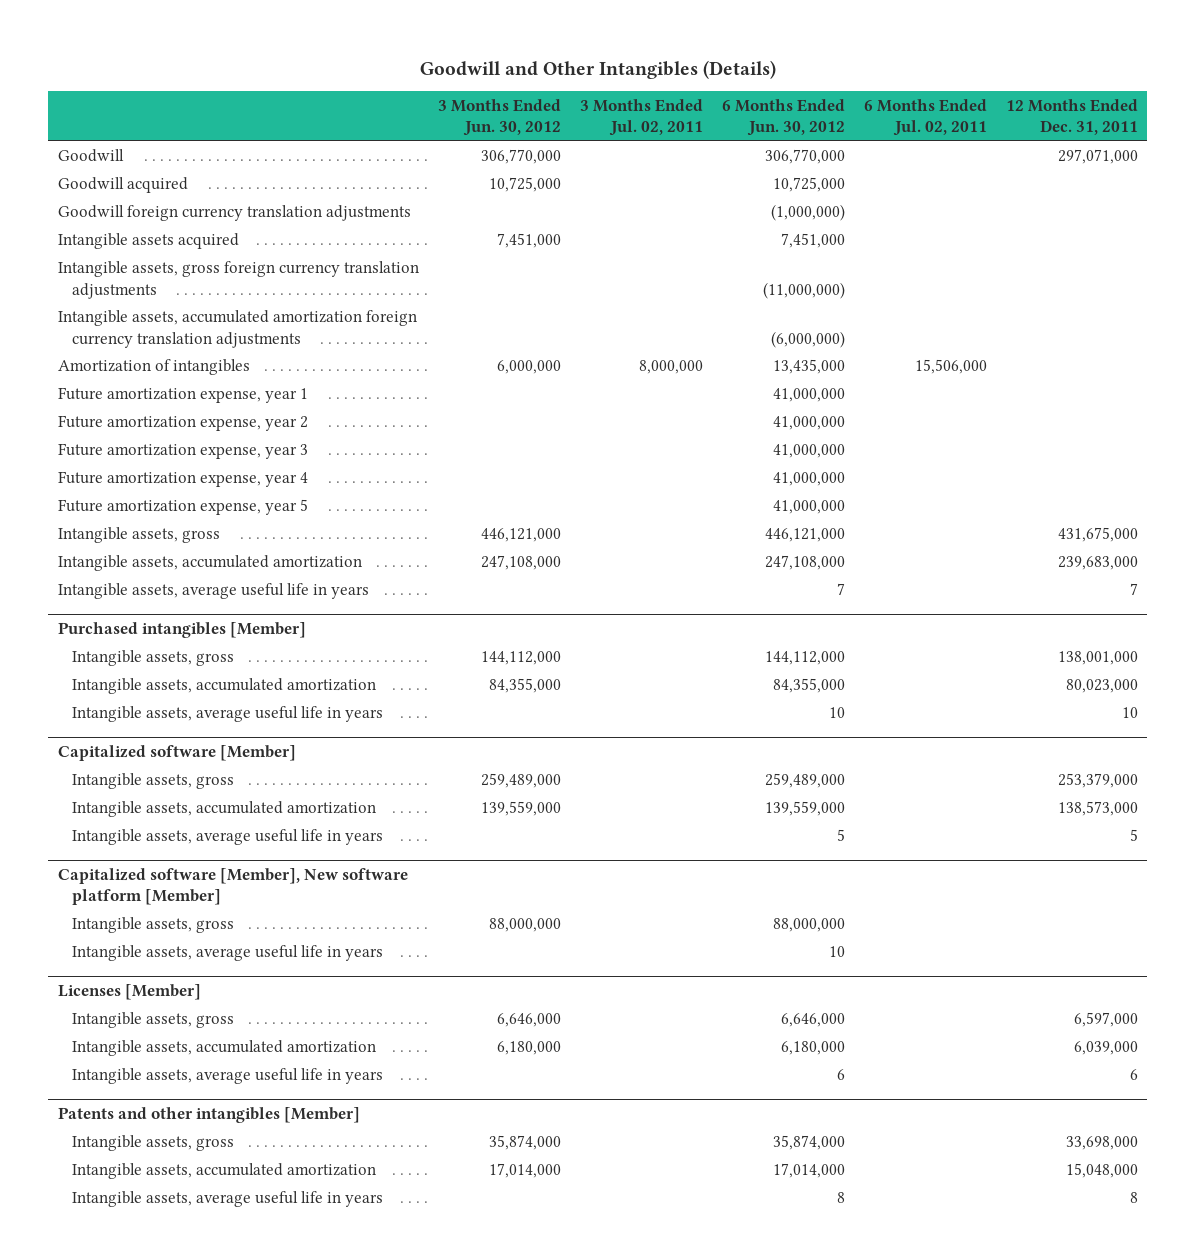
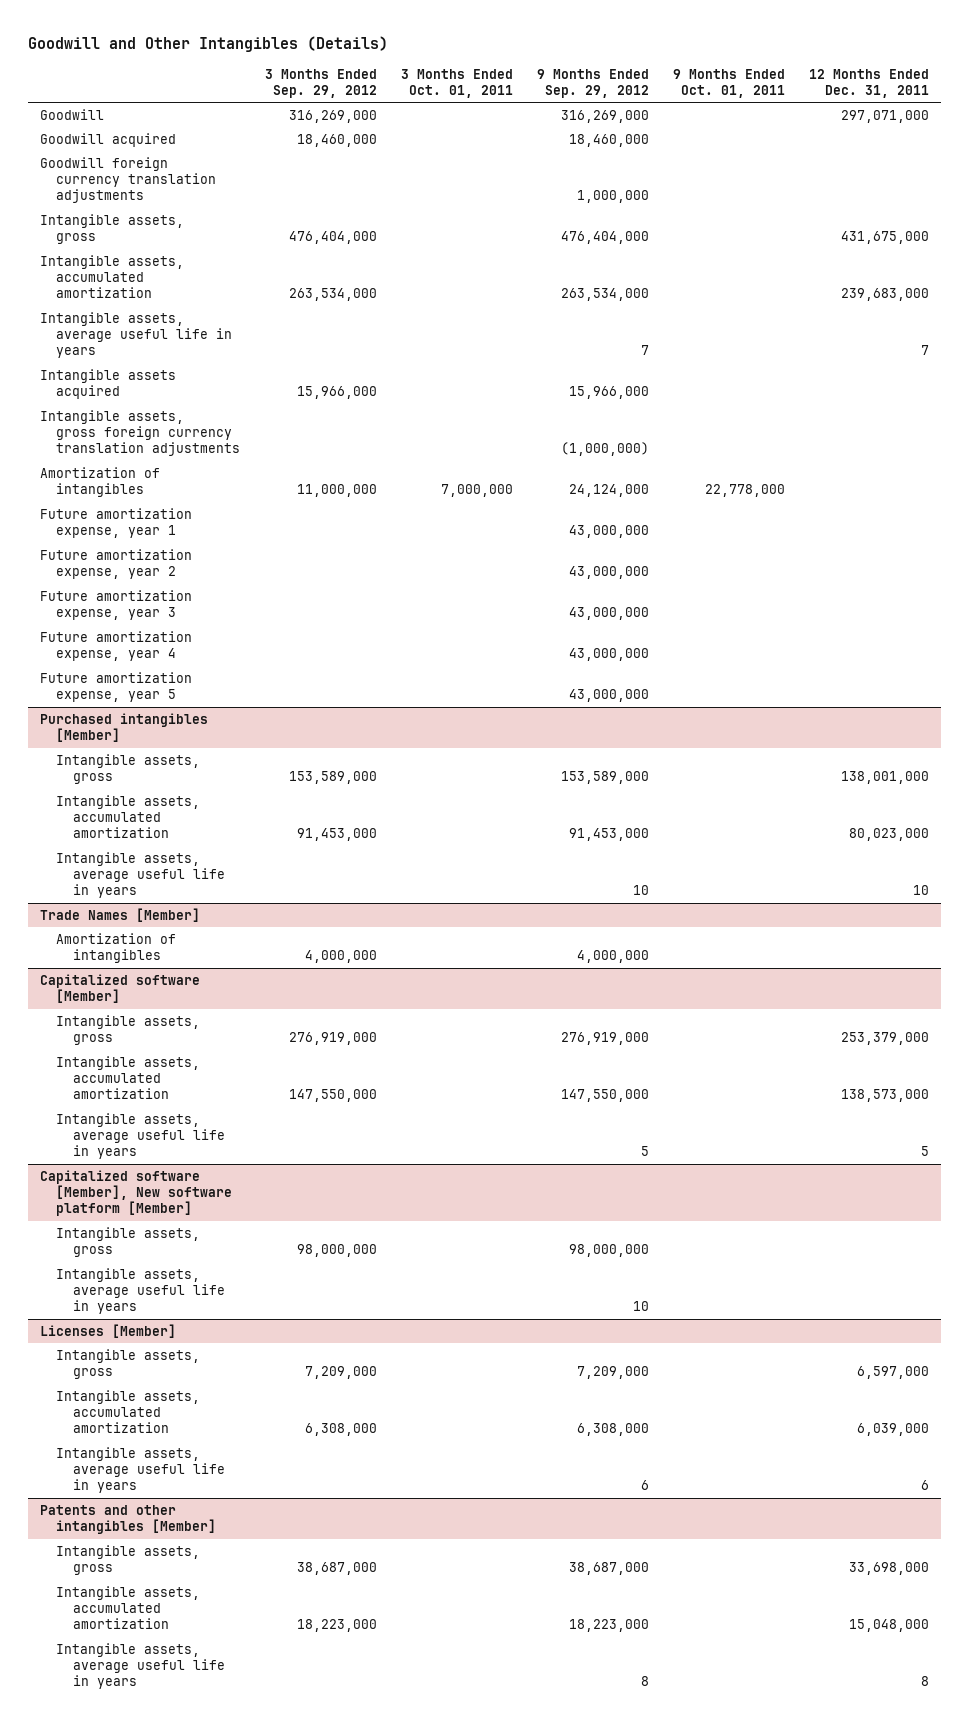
[437,98,561,137] 3 Months Ended Jun. 30, 2012 -> none
[579,98,703,137] 3 Months Ended Jul. 02, 2011 -> none
[721,98,845,137] 6 Months Ended Jun. 30, 2012 -> none
[863,98,987,137] 6 Months Ended Jul. 02, 2011 -> none
none -> [264,68,377,98] 3 Months Ended Sep. 29, 2012
none -> [400,68,513,98] 3 Months Ended Oct. 01, 2011
none -> [536,68,649,98] 9 Months Ended Sep. 29, 2012
none -> [672,68,785,98] 9 Months Ended Oct. 01, 2011
[57,527,220,544] Intangible assets, gross -> [40,214,185,245] Intangible assets, gross
[57,555,362,572] Intangible assets, accumulated amortization -> [40,255,185,299] Intangible assets, accumulated amortization
[57,583,369,600] Intangible assets, average useful life in years -> [40,312,233,359] Intangible assets, average useful life in years
[57,310,417,348] Intangible assets, accumulated amortization foreign currency translation adjustments -> none
none -> [40,908,201,923] Trade Names [Member]
none -> [56,933,177,964] Amortization of intangibles

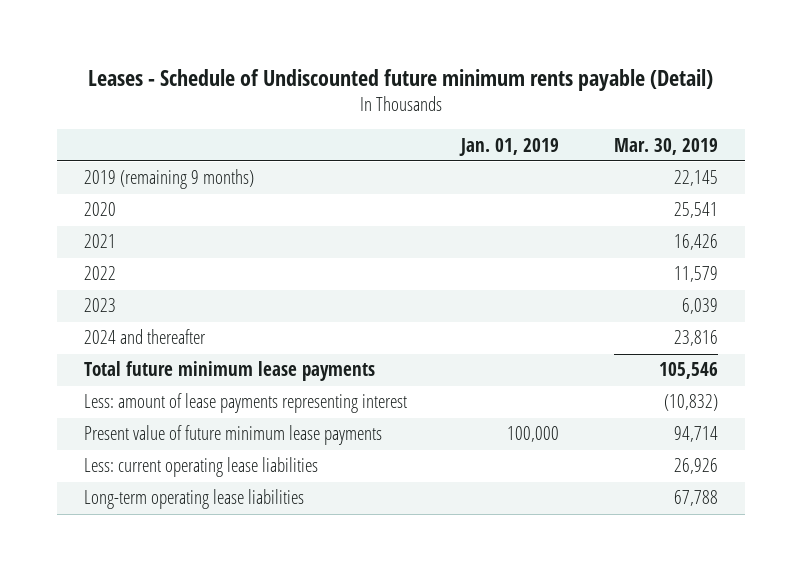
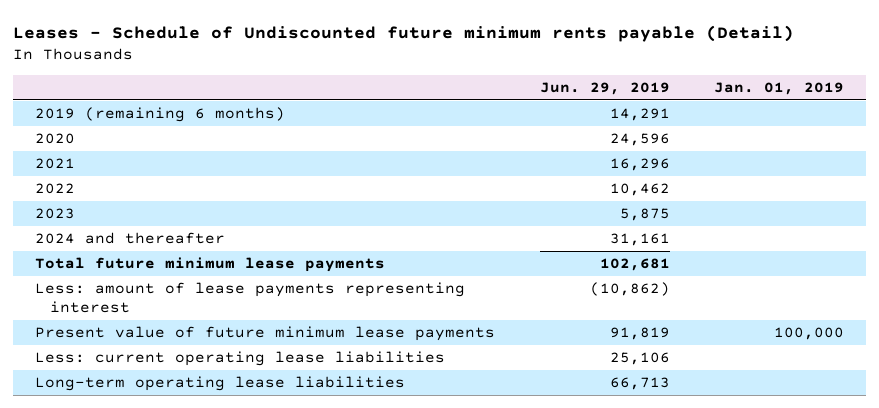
[613,137,718,155] Mar. 30, 2019 -> none
none -> [539,82,670,96] Jun. 29, 2019
[84,169,255,190] 2019 (remaining 9 months) -> [35,107,286,123] 2019 (remaining 6 months)

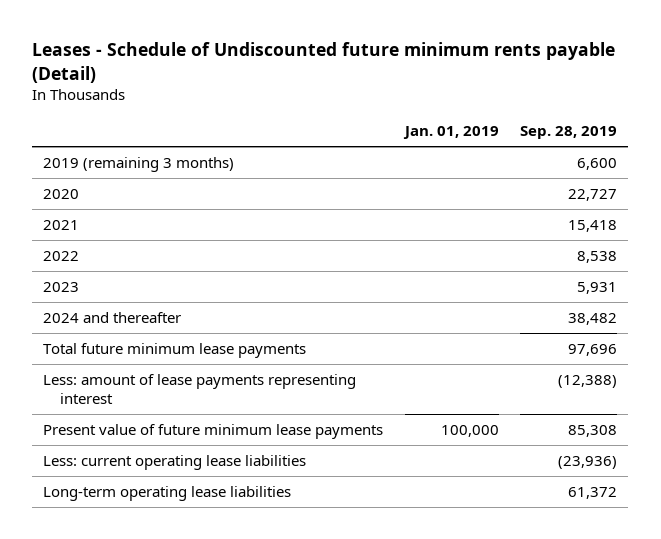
[539,82,670,96] Jun. 29, 2019 -> none
none -> [520,126,618,140] Sep. 28, 2019
[35,107,286,123] 2019 (remaining 6 months) -> [43,156,235,172] 2019 (remaining 3 months)

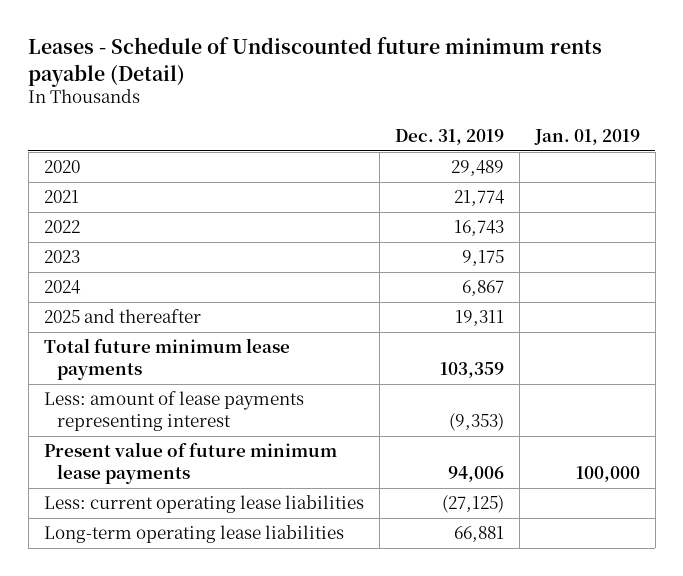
[520,126,618,140] Sep. 28, 2019 -> none
none -> [394,128,504,145] Dec. 31, 2019
[43,156,235,172] 2019 (remaining 3 months) -> none
none -> [43,280,81,295] 2024
[43,311,182,323] 2024 and thereafter -> [43,309,201,324] 2025 and thereafter

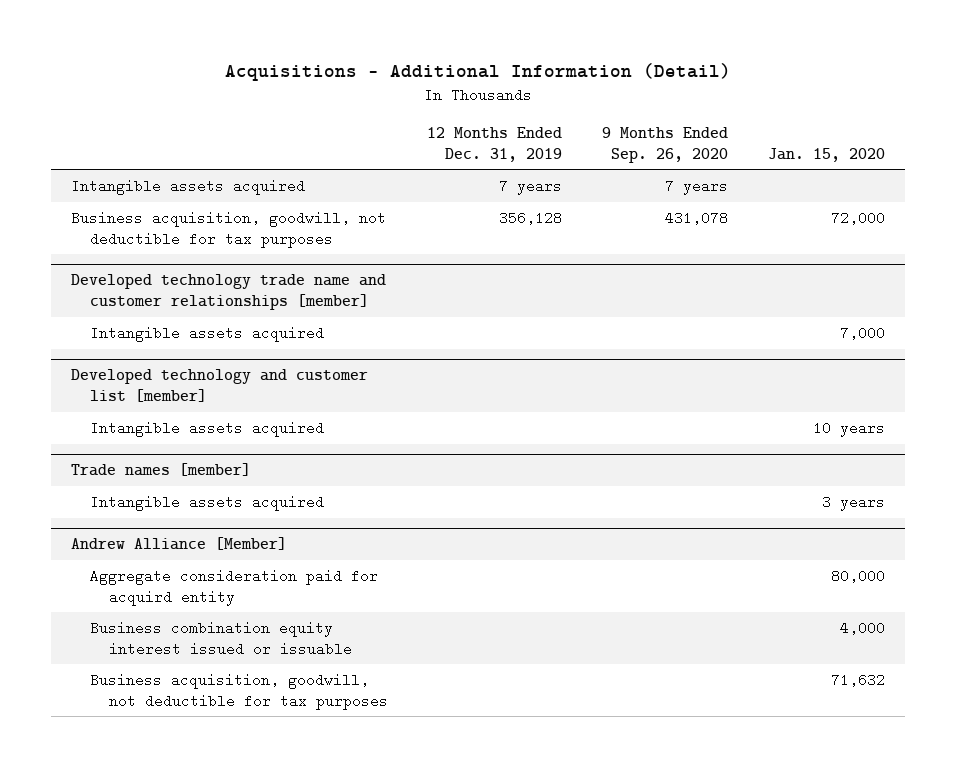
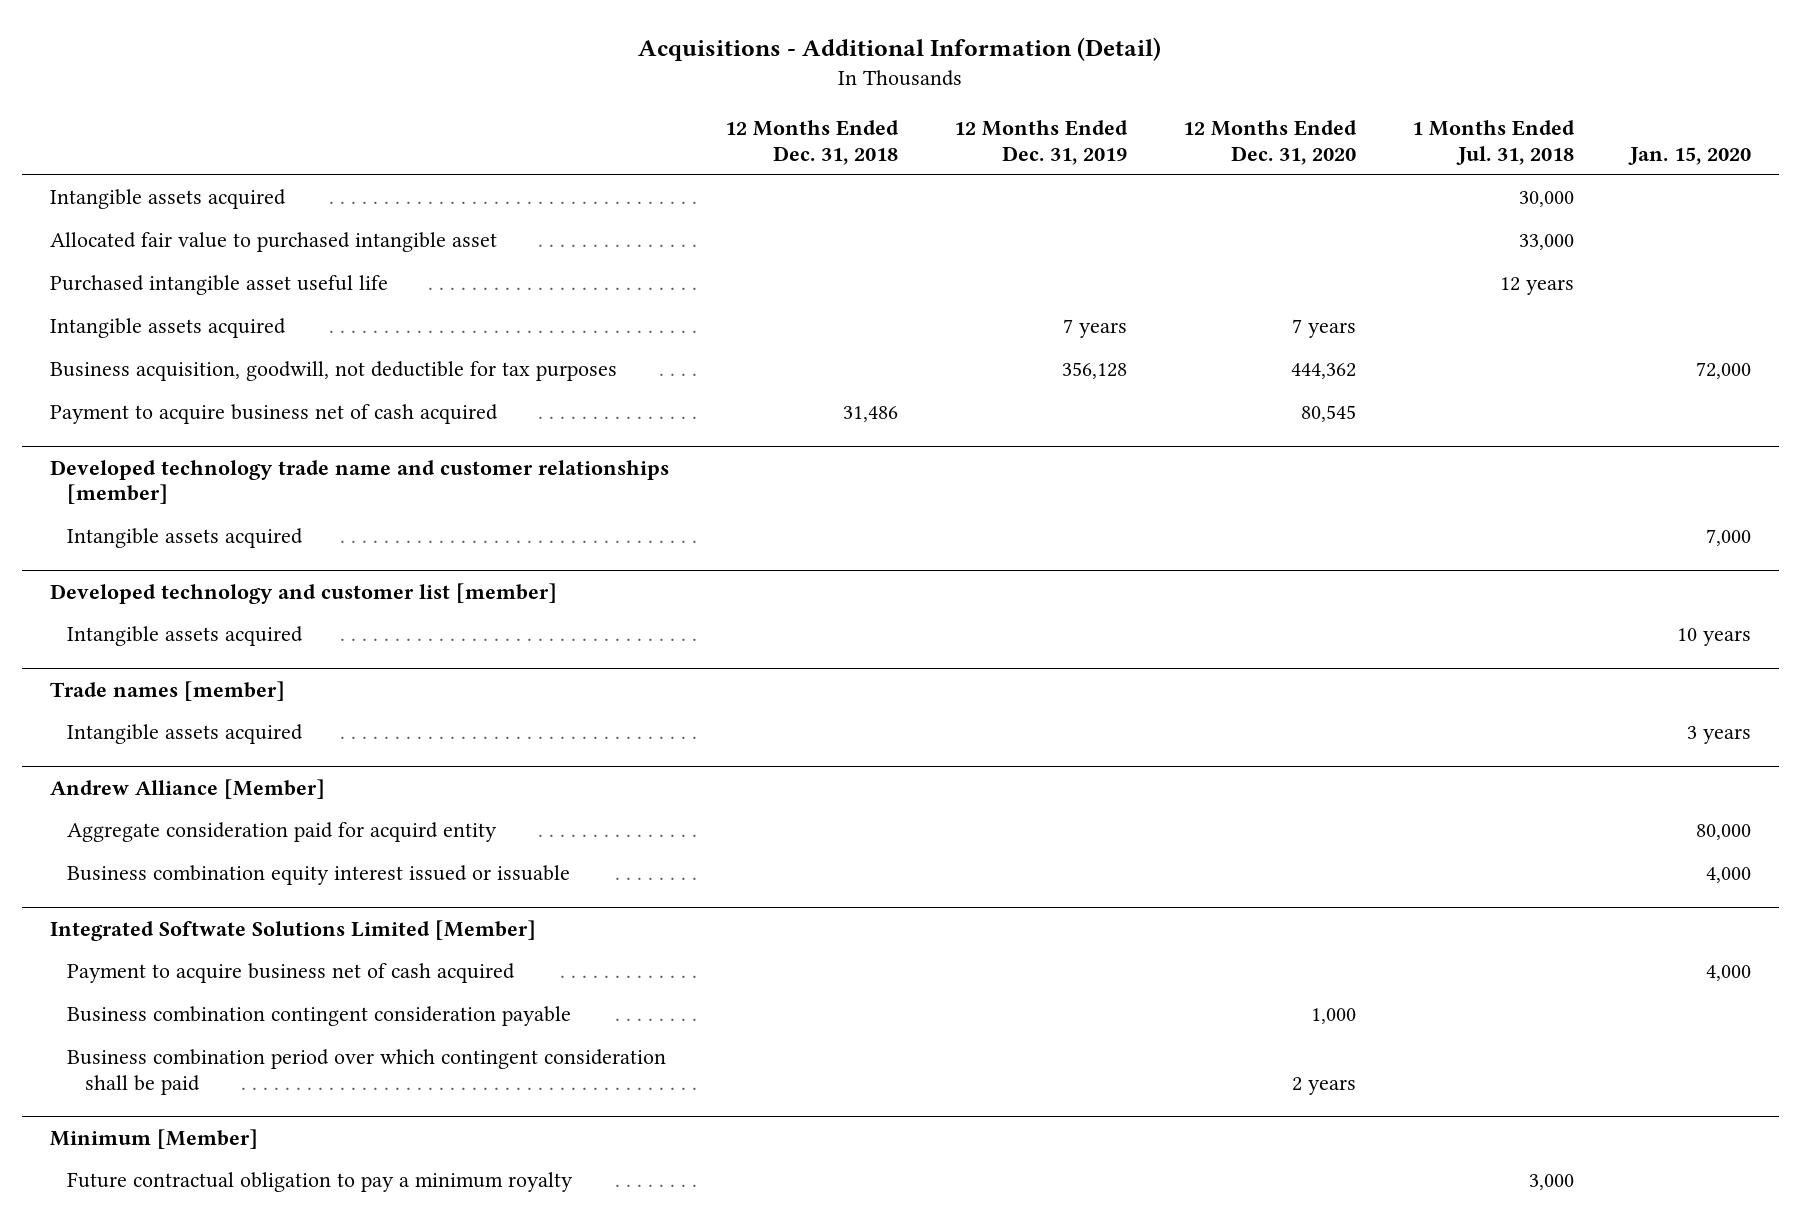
[602,126,729,163] 9 Months Ended Sep. 26, 2020 -> none
none -> [724,120,899,165] 12 Months Ended Dec. 31, 2018
none -> [1182,120,1357,165] 12 Months Ended Dec. 31, 2020
none -> [1411,120,1575,165] 1 Months Ended Jul. 31, 2018
none -> [49,189,286,210] Intangible assets acquired
none -> [49,232,497,253] Allocated fair value to purchased intangible asset
none -> [49,275,388,296] Purchased intangible asset useful life
none -> [49,404,498,425] Payment to acquire business net of cash acquired
[89,672,388,710] Business acquisition, goodwill, not deductible for tax purposes -> none
none -> [49,920,536,942] Integrated Softwate Solutions Limited [Member]
none -> [67,963,516,984] Payment to acquire business net of cash acquired
none -> [67,1006,572,1027] Business combination contingent consideration payable
none -> [67,1049,667,1095] Business combination period over which contingent consideration shall be paid
none -> [49,1129,258,1150] Minimum [Member]
none -> [67,1172,574,1193] Future contractual obligation to pay a minimum royalty

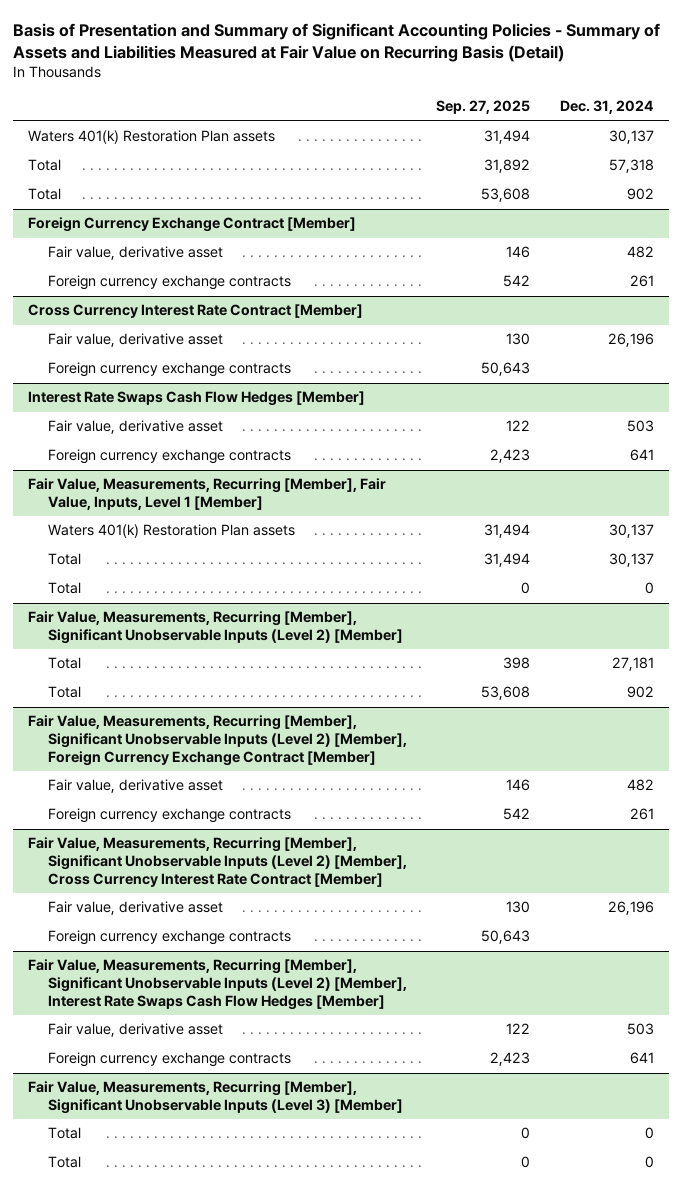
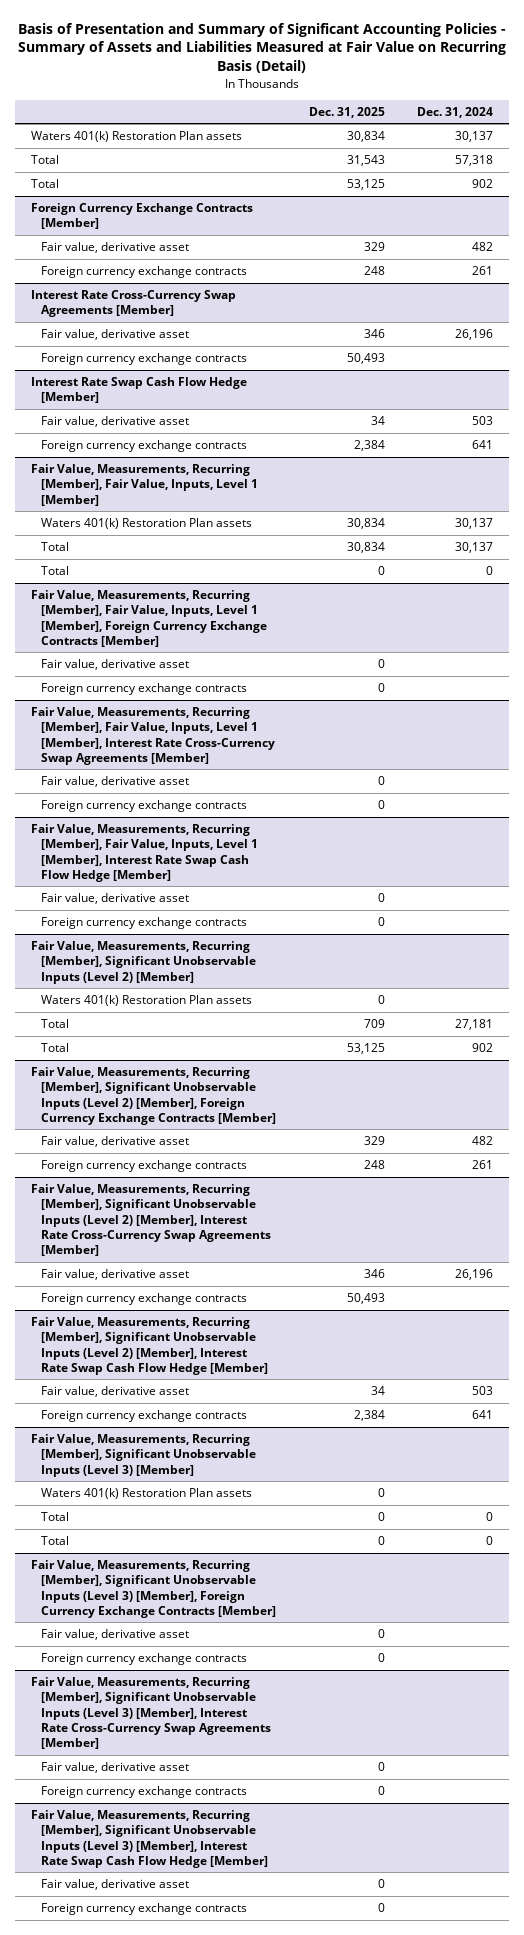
[436,100,531,115] Sep. 27, 2025 -> none
none -> [308,106,385,118] Dec. 31, 2025
[28,217,357,233] Foreign Currency Exchange Contract [Member] -> [31,203,254,230] Foreign Currency Exchange Contracts [Member]
[28,304,364,319] Cross Currency Interest Rate Contract [Member] -> [31,290,237,318] Interest Rate Cross-Currency Swap Agreements [Member]
[28,391,366,407] Interest Rate Swaps Cash Flow Hedges [Member] -> [31,377,248,404] Interest Rate Swap Cash Flow Hedge [Member]
none -> [31,590,267,647] Fair Value, Measurements, Recurring [Member], Fair Value, Inputs, Level 1 [Member], Foreign Currency Exchange Contracts [Member]
none -> [40,659,189,671] Fair value, derivative asset
none -> [40,683,247,696] Foreign currency exchange contracts
none -> [31,707,275,765] Fair Value, Measurements, Recurring [Member], Fair Value, Inputs, Level 1 [Member], Interest Rate Cross-Currency Swap Agreements [Member]
none -> [40,776,189,788] Fair value, derivative asset
none -> [40,800,247,813] Foreign currency exchange contracts
none -> [31,824,258,882] Fair Value, Measurements, Recurring [Member], Fair Value, Inputs, Level 1 [Member], Interest Rate Swap Cash Flow Hedge [Member]
none -> [40,893,189,905] Fair value, derivative asset
none -> [40,917,247,930] Foreign currency exchange contracts
none -> [40,995,252,1007] Waters 401(k) Restoration Plan assets
[28,715,407,766] Fair Value, Measurements, Recurring [Member], Significant Unobservable Inputs (Level 2) [Member], Foreign Currency Exchange Contract [Member] -> [31,1067,276,1125] Fair Value, Measurements, Recurring [Member], Significant Unobservable Inputs (Level 2) [Member], Foreign Currency Exchange Contracts [Member]
[28,837,407,887] Fair Value, Measurements, Recurring [Member], Significant Unobservable Inputs (Level 2) [Member], Cross Currency Interest Rate Contract [Member] -> [31,1184,271,1257] Fair Value, Measurements, Recurring [Member], Significant Unobservable Inputs (Level 2) [Member], Interest Rate Cross-Currency Swap Agreements [Member]
[28,959,407,1010] Fair Value, Measurements, Recurring [Member], Significant Unobservable Inputs (Level 2) [Member], Interest Rate Swaps Cash Flow Hedges [Member] -> [31,1317,268,1375] Fair Value, Measurements, Recurring [Member], Significant Unobservable Inputs (Level 2) [Member], Interest Rate Swap Cash Flow Hedge [Member]
none -> [40,1488,252,1500] Waters 401(k) Restoration Plan assets
none -> [31,1560,276,1618] Fair Value, Measurements, Recurring [Member], Significant Unobservable Inputs (Level 3) [Member], Foreign Currency Exchange Contracts [Member]
none -> [40,1629,189,1641] Fair value, derivative asset
none -> [40,1653,247,1666] Foreign currency exchange contracts
none -> [31,1677,271,1750] Fair Value, Measurements, Recurring [Member], Significant Unobservable Inputs (Level 3) [Member], Interest Rate Cross-Currency Swap Agreements [Member]
none -> [40,1762,189,1774] Fair value, derivative asset
none -> [40,1786,247,1799] Foreign currency exchange contracts
none -> [31,1810,268,1868] Fair Value, Measurements, Recurring [Member], Significant Unobservable Inputs (Level 3) [Member], Interest Rate Swap Cash Flow Hedge [Member]
none -> [40,1879,189,1891] Fair value, derivative asset
none -> [40,1903,247,1916] Foreign currency exchange contracts

